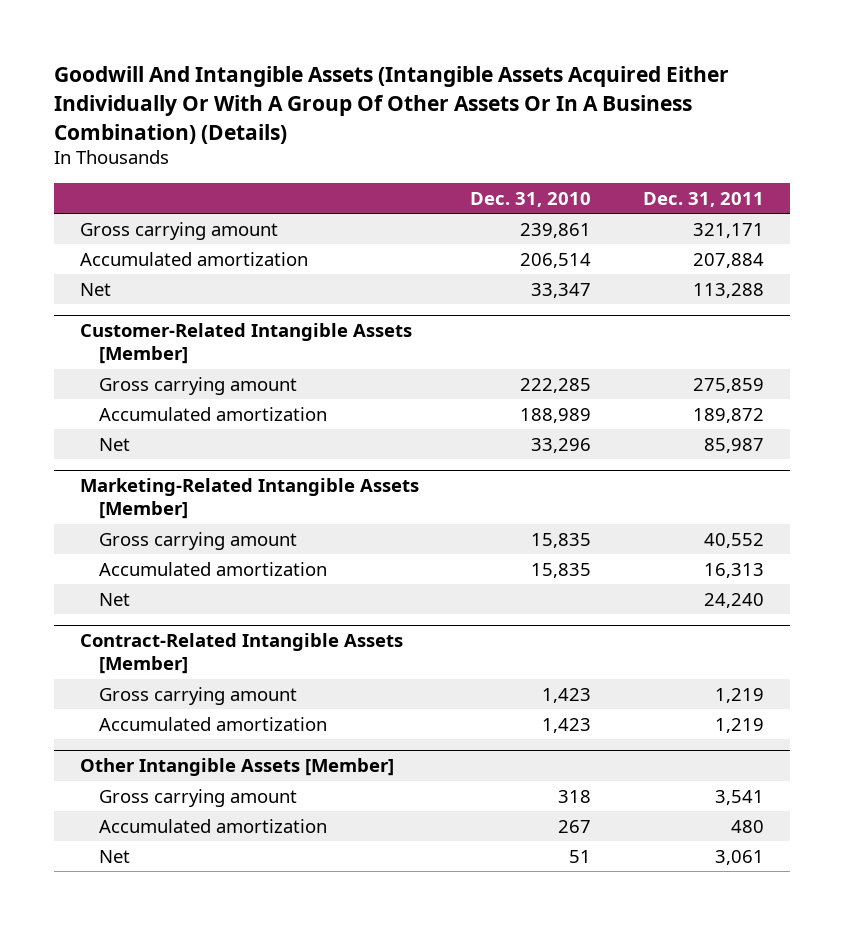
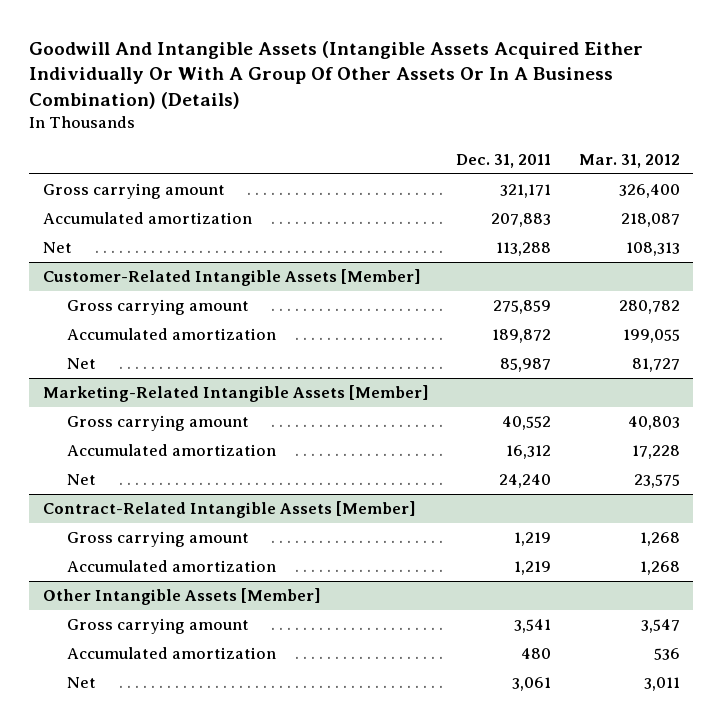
[470,191,592,207] Dec. 31, 2010 -> none
none -> [578,153,680,168] Mar. 31, 2012
[693,252,765,268] 207,884 -> [491,213,552,228] 207,883
[704,562,765,578] 16,313 -> [506,445,552,460] 16,312

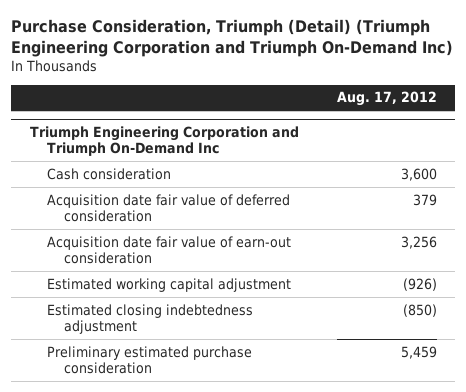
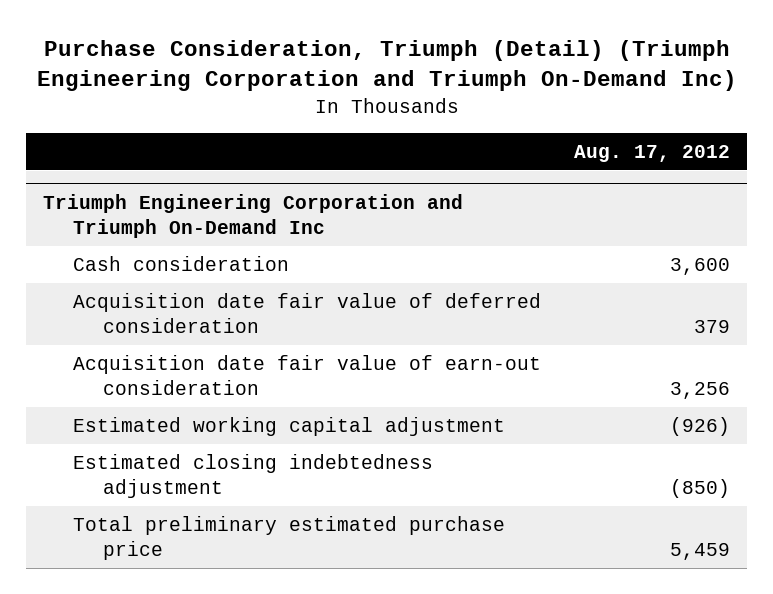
[46,345,252,374] Preliminary estimated purchase consideration -> [72,516,505,561] Total preliminary estimated purchase price

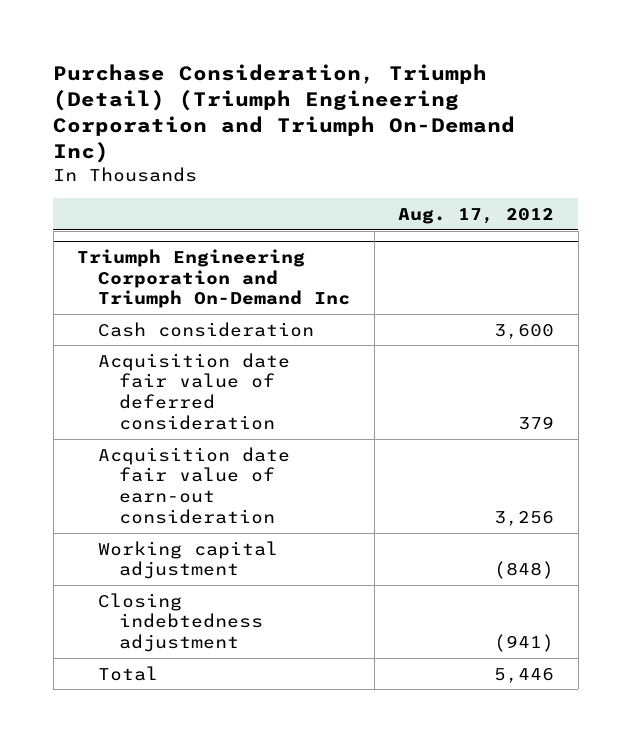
[72,417,505,437] Estimated working capital adjustment -> [98,540,279,580] Working capital adjustment
[670,417,731,437] (926) -> [494,561,555,580] (848)
[72,454,433,499] Estimated closing indebtedness adjustment -> [98,592,263,653] Closing indebtedness adjustment
[670,479,731,499] (850) -> [494,634,555,653] (941)
[72,516,505,561] Total preliminary estimated purchase price -> [98,665,159,681] Total
[670,543,731,561] 5,459 -> [494,667,555,683] 5,446

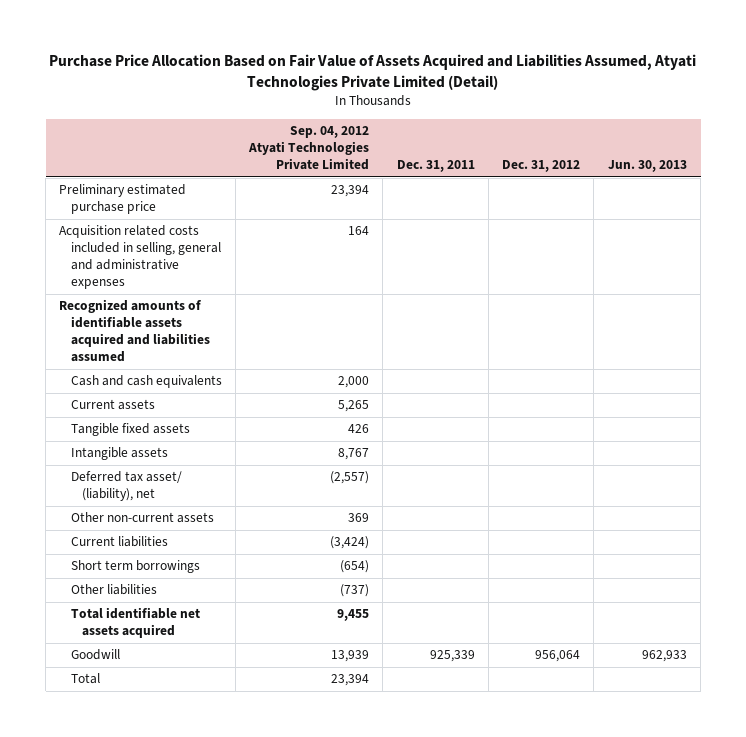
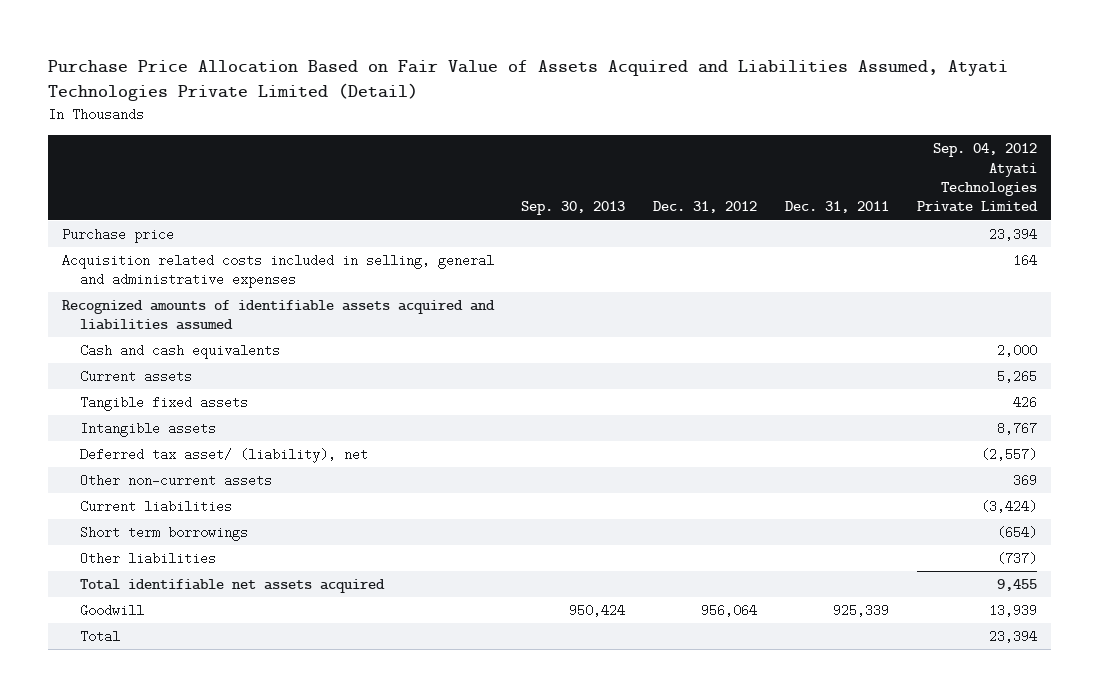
[607,160,687,173] Jun. 30, 2013 -> none
none -> [521,201,626,216] Sep. 30, 2013
[59,184,187,215] Preliminary estimated purchase price -> [61,227,174,243] Purchase price

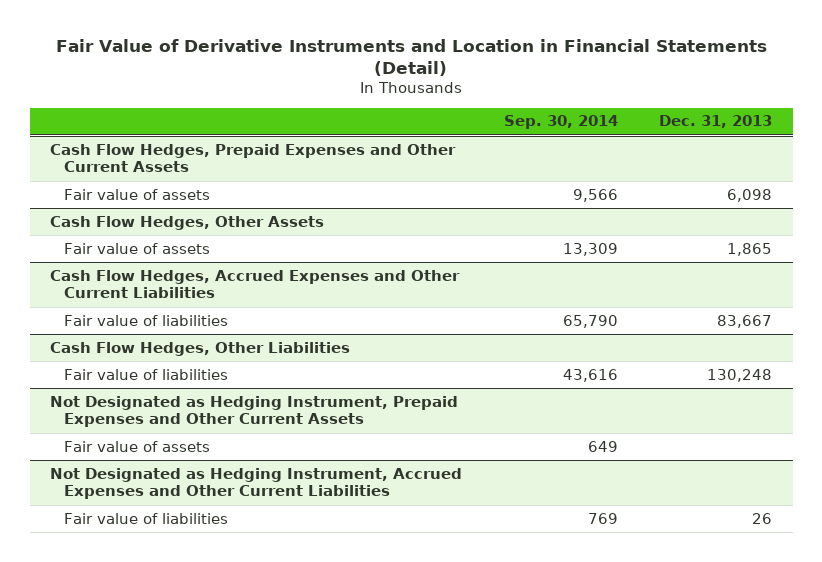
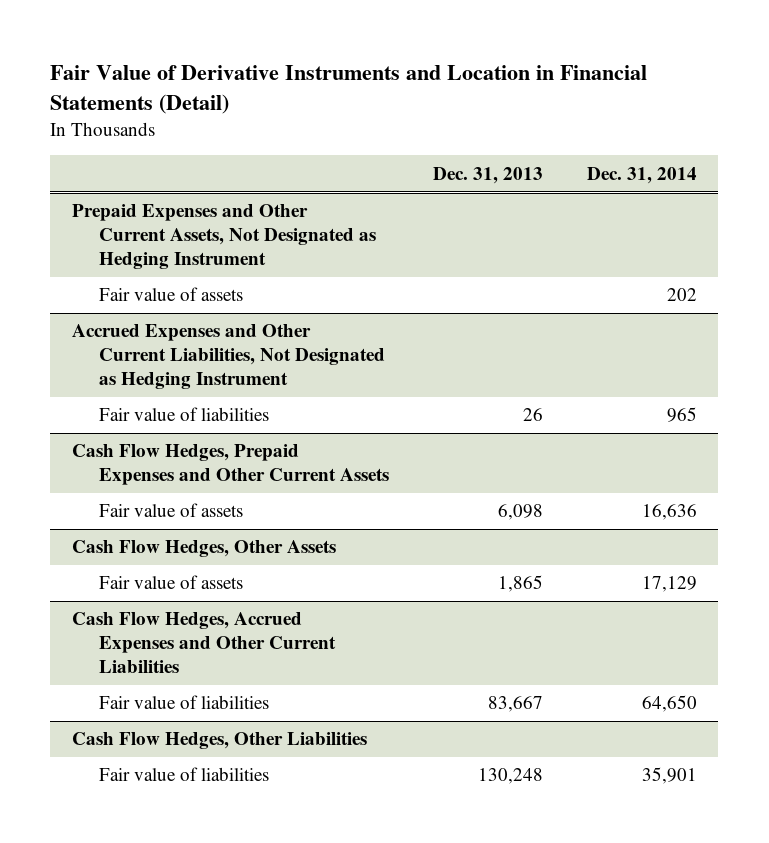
[503,115,618,130] Sep. 30, 2014 -> none
none -> [586,166,697,184] Dec. 31, 2014
none -> [72,204,377,270] Prepaid Expenses and Other Current Assets, Not Designated as Hedging Instrument
none -> [99,287,244,302] Fair value of assets
none -> [72,324,386,390] Accrued Expenses and Other Current Liabilities, Not Designated as Hedging Instrument
none -> [99,407,270,422] Fair value of liabilities
[50,395,459,428] Not Designated as Hedging Instrument, Prepaid Expenses and Other Current Assets -> none
[63,440,210,452] Fair value of assets -> none
[50,467,463,500] Not Designated as Hedging Instrument, Accrued Expenses and Other Current Liabilities -> none
[63,512,228,524] Fair value of liabilities -> none

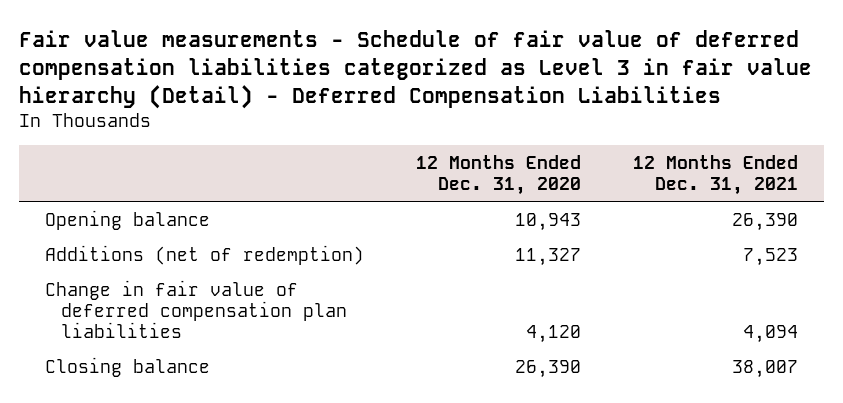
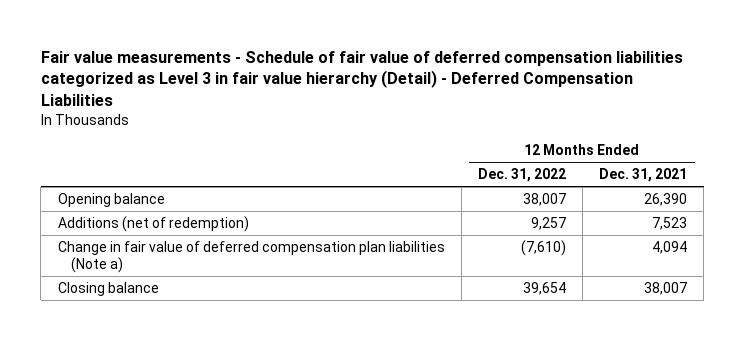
[415,154,581,196] 12 Months Ended Dec. 31, 2020 -> none
none -> [477,168,566,183] Dec. 31, 2022
[44,279,348,339] Change in fair value of deferred compensation plan liabilities -> [57,240,445,273] Change in fair value of deferred compensation plan liabilities (Note a)

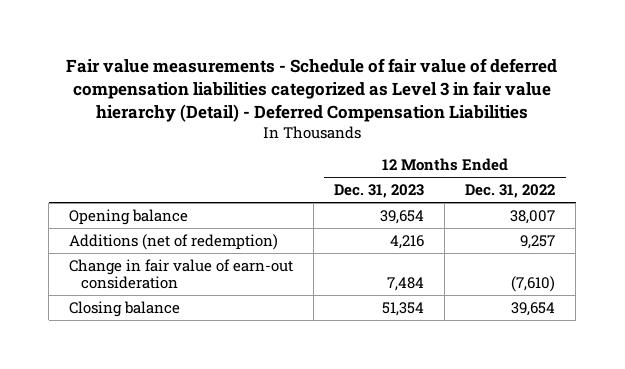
[598,168,687,183] Dec. 31, 2021 -> none
none -> [334,184,425,199] Dec. 31, 2023
[57,240,445,273] Change in fair value of deferred compensation plan liabilities (Note a) -> [69,258,294,290] Change in fair value of earn-out consideration

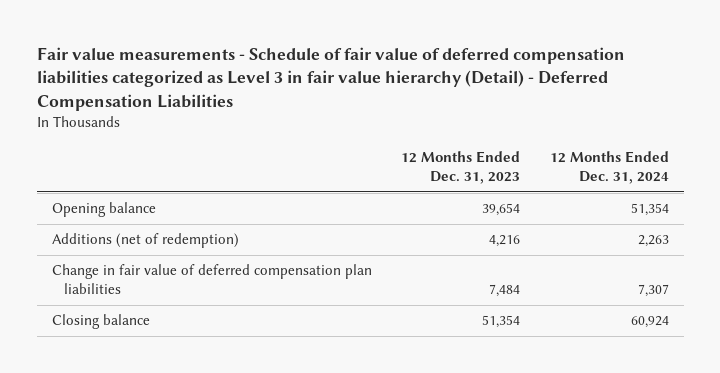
[465,184,556,199] Dec. 31, 2022 -> none
none -> [549,151,669,185] 12 Months Ended Dec. 31, 2024
[69,258,294,290] Change in fair value of earn-out consideration -> [51,264,372,295] Change in fair value of deferred compensation plan liabilities

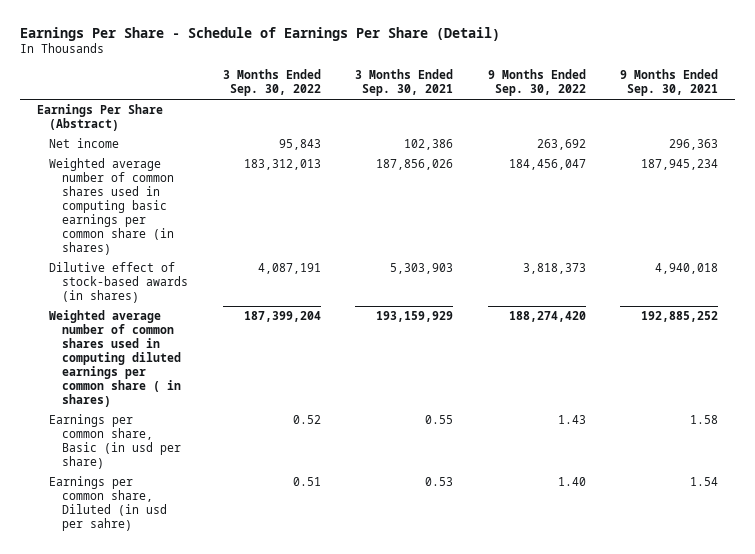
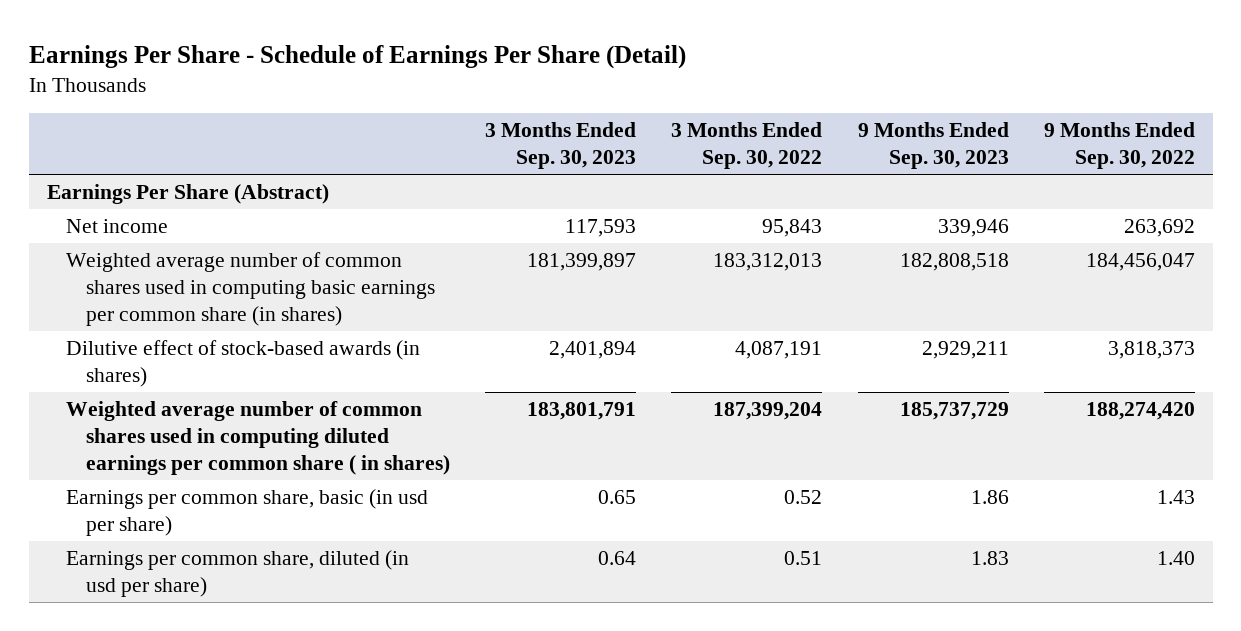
[355,69,454,97] 3 Months Ended Sep. 30, 2021 -> none
[620,69,719,97] 9 Months Ended Sep. 30, 2021 -> none
none -> [484,122,636,170] 3 Months Ended Sep. 30, 2023
none -> [857,122,1009,170] 9 Months Ended Sep. 30, 2023
[49,414,182,470] Earnings per common share, Basic (in usd per share) -> [66,488,429,536] Earnings per common share, basic (in usd per share)
[49,476,168,532] Earnings per common share, Diluted (in usd per sahre) -> [66,549,410,597] Earnings per common share, diluted (in usd per share)

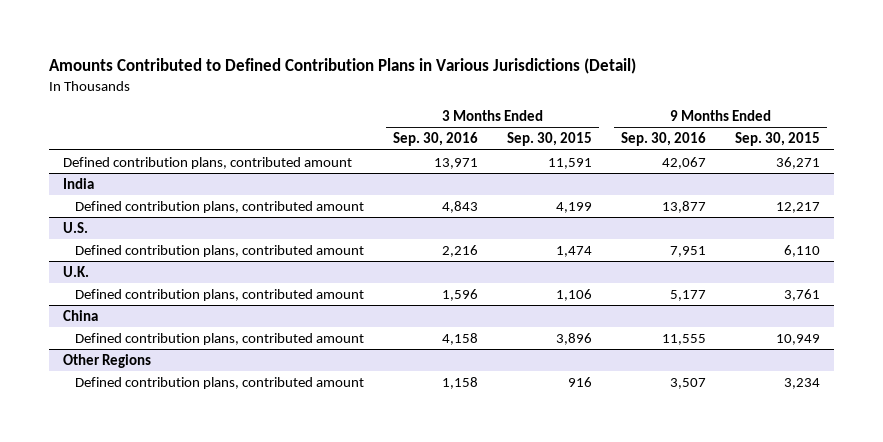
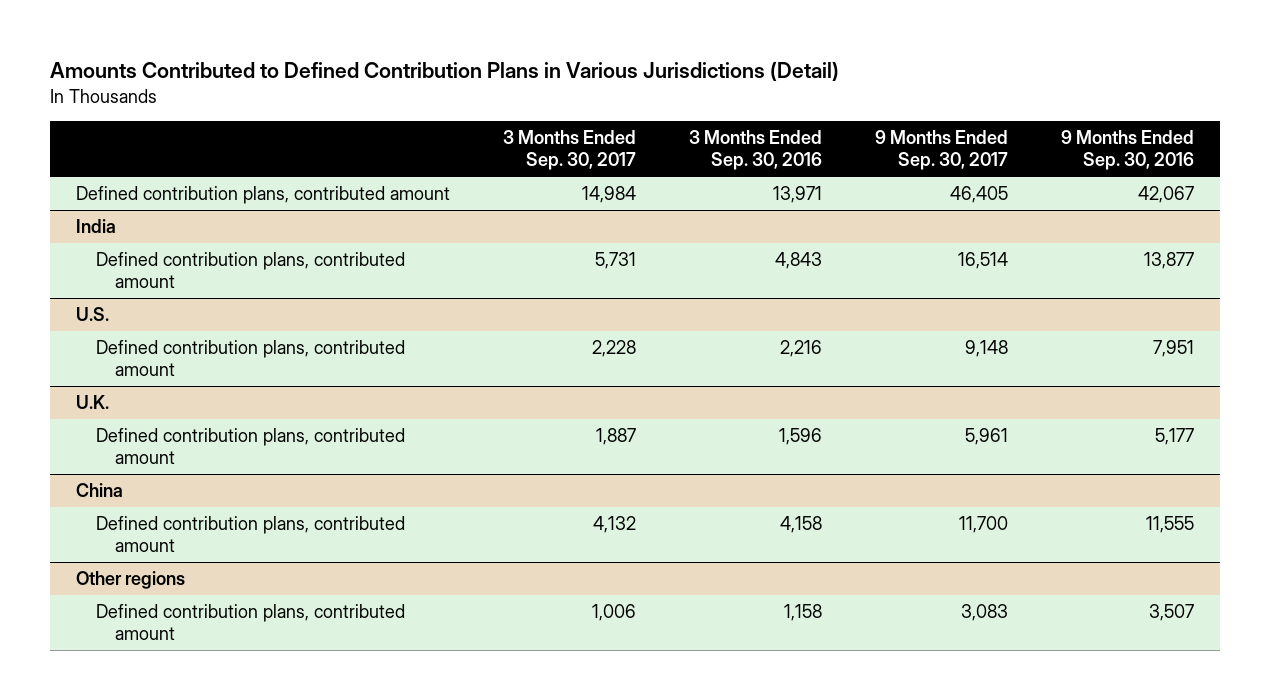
[507,132,593,147] Sep. 30, 2015 -> none
[735,132,821,147] Sep. 30, 2015 -> none
none -> [503,130,637,171] 3 Months Ended Sep. 30, 2017
none -> [874,130,1008,171] 9 Months Ended Sep. 30, 2017
[63,353,152,368] Other Regions -> [76,571,186,590] Other regions

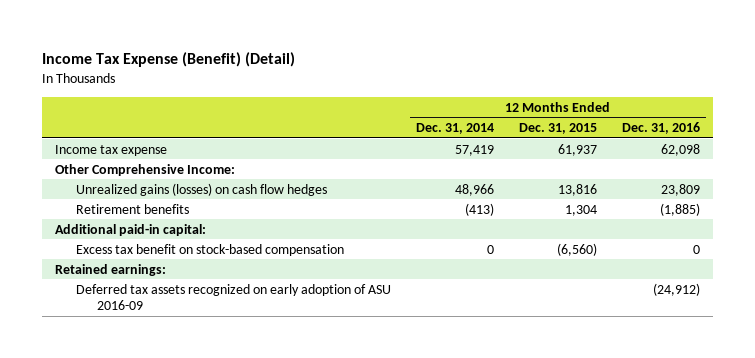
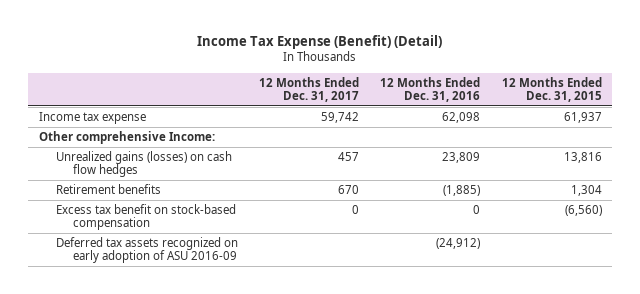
[415,123,494,135] Dec. 31, 2014 -> none
none -> [259,76,360,102] 12 Months Ended Dec. 31, 2017
[54,163,235,176] Other Comprehensive Income: -> [38,131,215,145] Other comprehensive Income:
[54,223,206,236] Additional paid-in capital: -> none
[54,263,166,276] Retained earnings: -> none

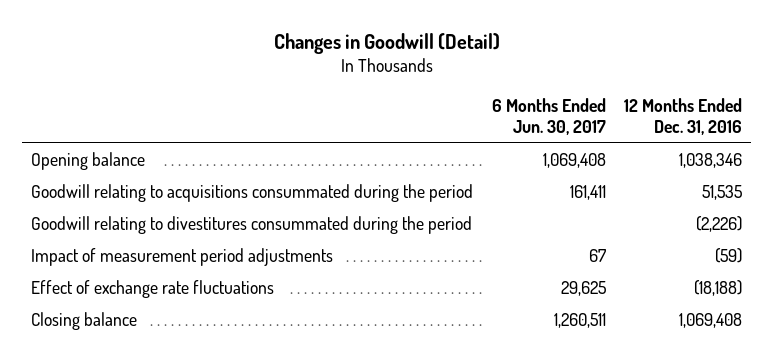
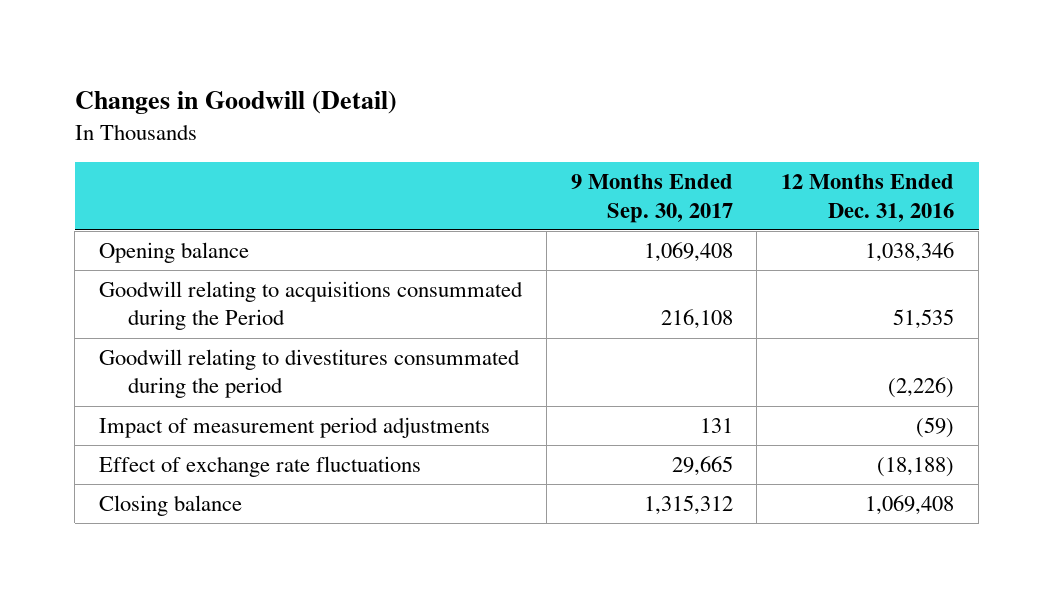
[491,98,606,136] 6 Months Ended Jun. 30, 2017 -> none
none -> [570,174,733,223] 9 Months Ended Sep. 30, 2017
[31,184,474,203] Goodwill relating to acquisitions consummated during the period -> [98,281,523,331] Goodwill relating to acquisitions consummated during the Period

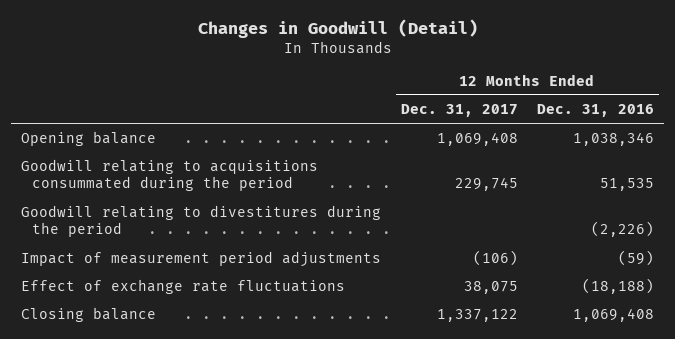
[570,174,733,223] 9 Months Ended Sep. 30, 2017 -> none
none -> [400,103,518,117] Dec. 31, 2017
[98,281,523,331] Goodwill relating to acquisitions consummated during the Period -> [21,158,319,192] Goodwill relating to acquisitions consummated during the period
[98,349,520,399] Goodwill relating to divestitures consummated during the period -> [21,204,382,238] Goodwill relating to divestitures during the period

